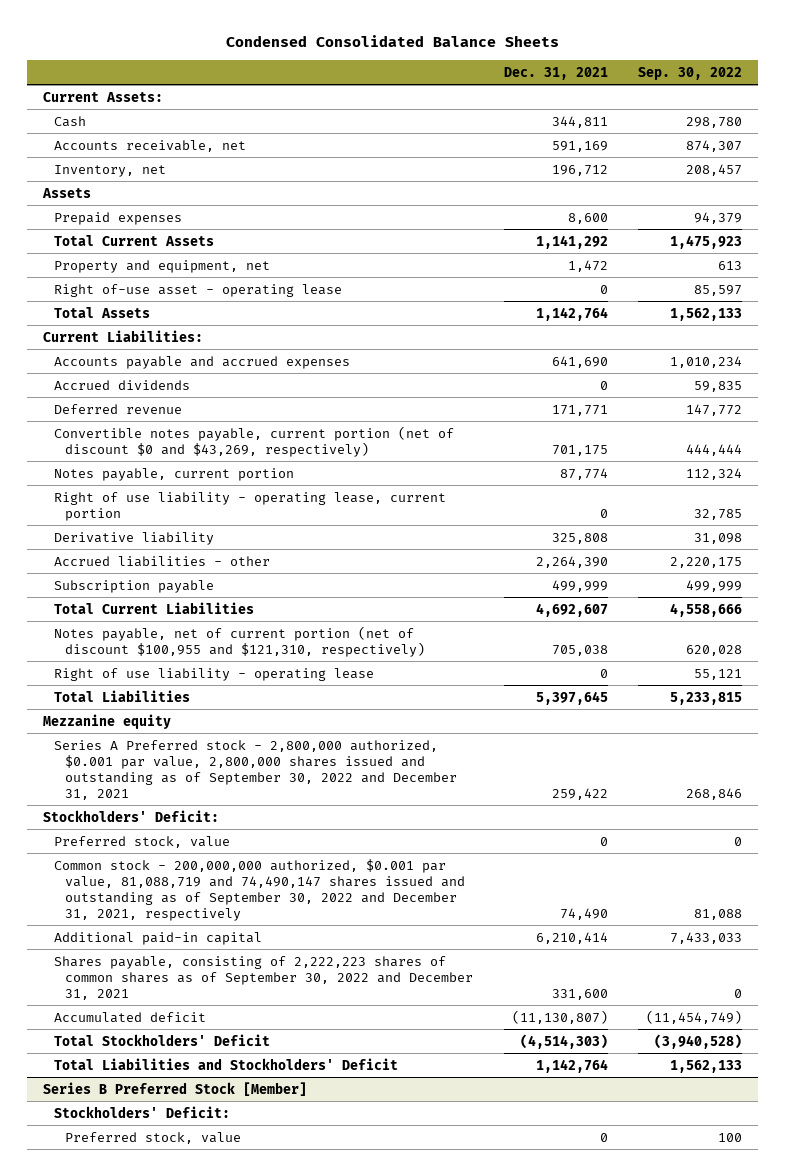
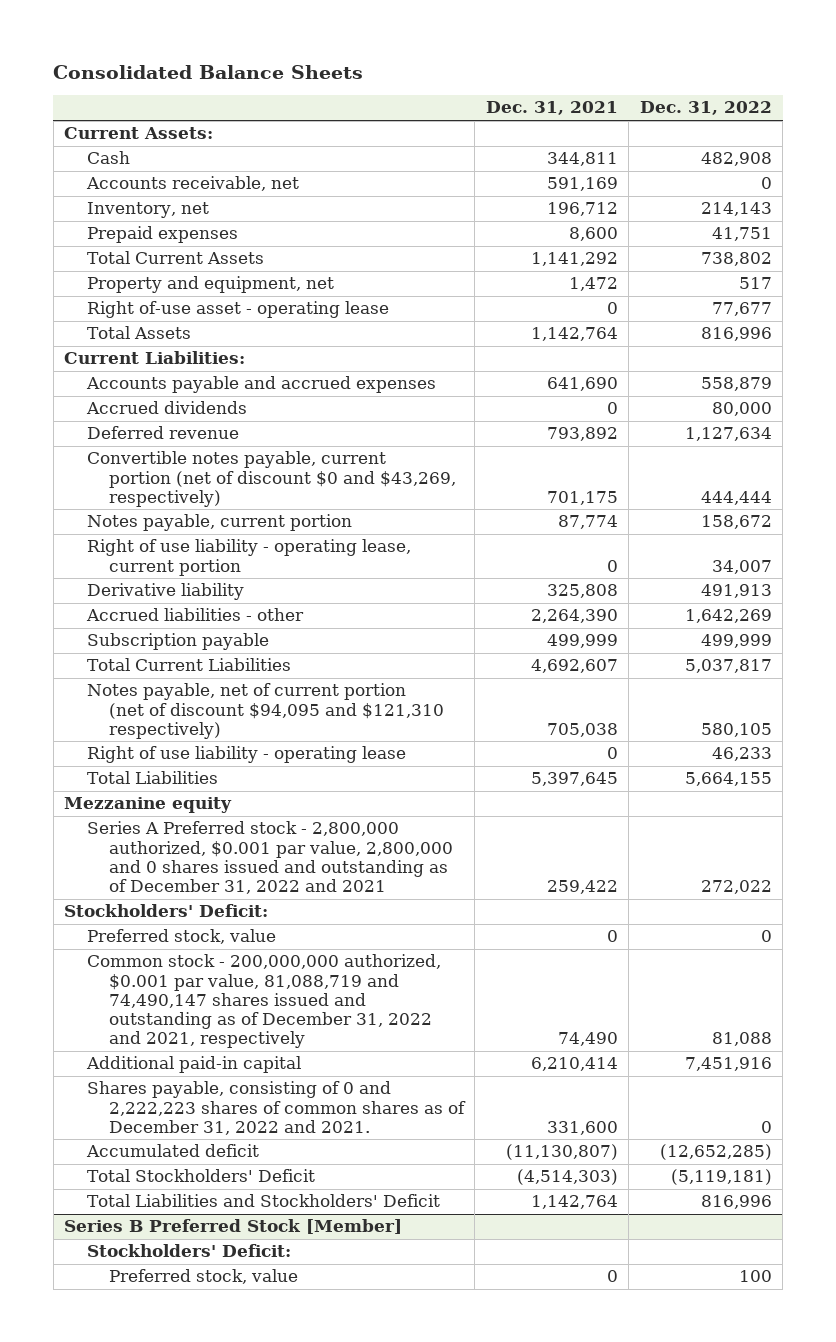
[225,35,559,48] Condensed Consolidated Balance Sheets -> [53,64,364,79] Consolidated Balance Sheets
[638,66,743,80] Sep. 30, 2022 -> none
none -> [639,101,772,116] Dec. 31, 2022
[41,187,91,198] Assets -> none
[551,404,608,416] 171,771 -> [546,427,618,442] 793,892
[54,625,426,657] Notes payable, net of current portion (net of discount $100,955 and $121,310, respectively) -> [86,683,444,739] Notes payable, net of current portion (net of discount $94,095 and $121,310 respectively)
[54,739,458,800] Series A Preferred stock - 2,800,000 authorized, $0.001 par value, 2,800,000 shares issued and outstanding as of September 30, 2022 and December 31, 2021 -> [86,821,453,895] Series A Preferred stock - 2,800,000 authorized, $0.001 par value, 2,800,000 and 0 shares issued and outstanding as of December 31, 2022 and 2021
[54,858,466,921] Common stock - 200,000,000 authorized, $0.001 par value, 81,088,719 and 74,490,147 shares issued and outstanding as of September 30, 2022 and December 31, 2021, respectively -> [86,954,441,1049] Common stock - 200,000,000 authorized, $0.001 par value, 81,088,719 and 74,490,147 shares issued and outstanding as of December 31, 2022 and 2021, respectively
[54,955,474,1000] Shares payable, consisting of 2,222,223 shares of common shares as of September 30, 2022 and December 31, 2021 -> [86,1081,466,1135] Shares payable, consisting of 0 and 2,222,223 shares of common shares as of December 31, 2022 and 2021.

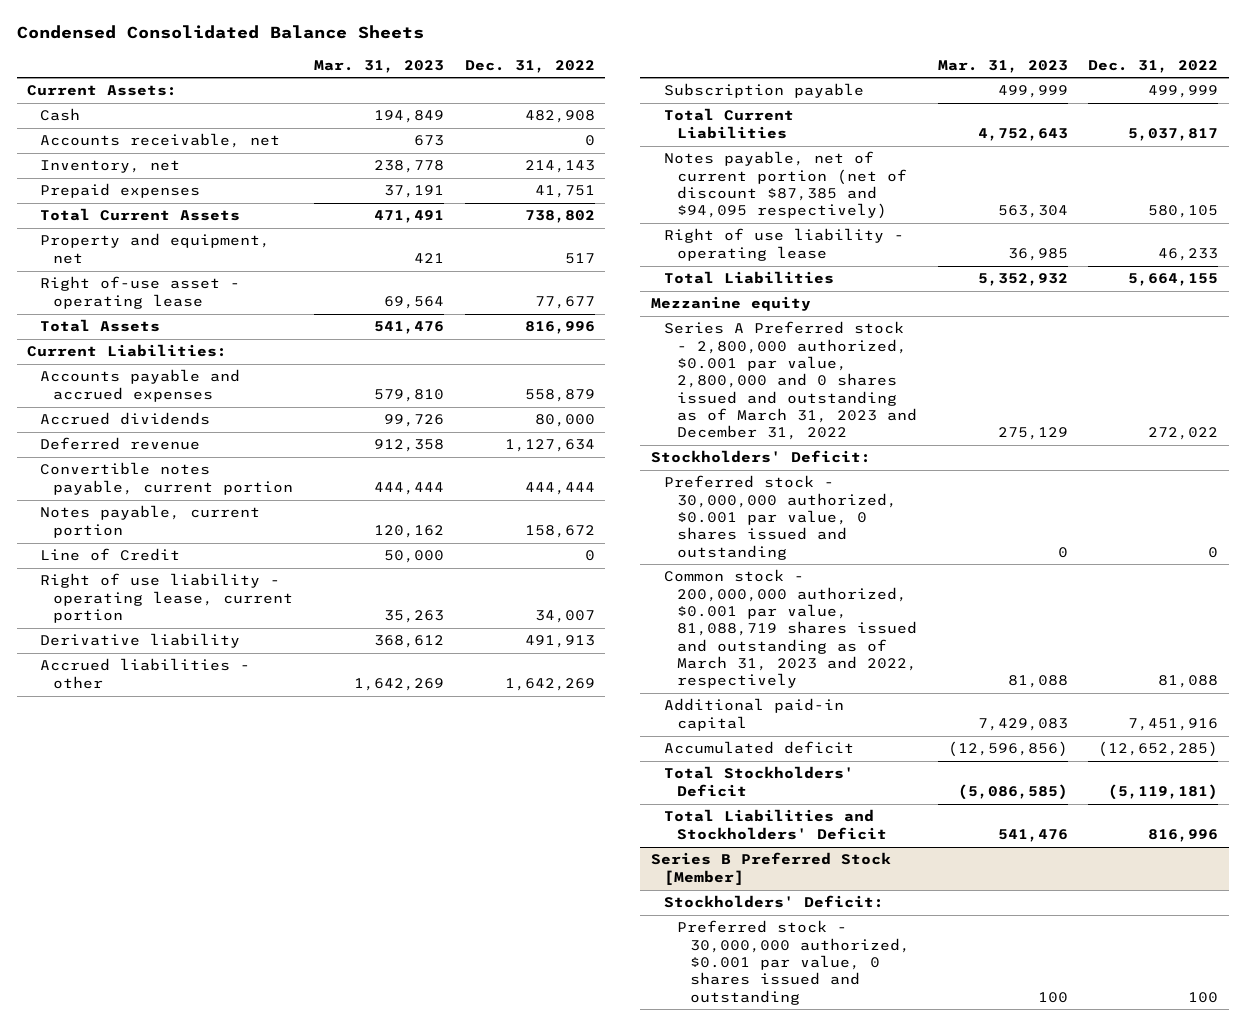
[53,64,364,79] Consolidated Balance Sheets -> [16,25,424,40] Condensed Consolidated Balance Sheets
[485,101,618,116] Dec. 31, 2021 -> none
none -> [314,59,445,73] Mar. 31, 2023
[86,451,456,507] Convertible notes payable, current portion (net of discount $0 and $43,269, respectively) -> [40,462,294,495] Convertible notes payable, current portion
none -> [40,548,181,562] Line of Credit
[86,683,444,739] Notes payable, net of current portion (net of discount $94,095 and $121,310 respectively) -> [663,151,907,220] Notes payable, net of current portion (net of discount $87,385 and $94,095 respectively)
[86,821,453,895] Series A Preferred stock - 2,800,000 authorized, $0.001 par value, 2,800,000 and 0 shares issued and outstanding as of December 31, 2022 and 2021 -> [663,321,917,441] Series A Preferred stock - 2,800,000 authorized, $0.001 par value, 2,800,000 and 0 shares issued and outstanding as of March 31, 2023 and December 31, 2022
[86,929,276,945] Preferred stock, value -> [663,475,897,560] Preferred stock - 30,000,000 authorized, $0.001 par value, 0 shares issued and outstanding
[86,954,441,1049] Common stock - 200,000,000 authorized, $0.001 par value, 81,088,719 and 74,490,147 shares issued and outstanding as of December 31, 2022 and 2021, respectively -> [663,569,917,689] Common stock - 200,000,000 authorized, $0.001 par value, 81,088,719 shares issued and outstanding as of March 31, 2023 and 2022, respectively
[86,1081,466,1135] Shares payable, consisting of 0 and 2,222,223 shares of common shares as of December 31, 2022 and 2021. -> none
[108,1269,298,1285] Preferred stock, value -> [676,920,910,1005] Preferred stock - 30,000,000 authorized, $0.001 par value, 0 shares issued and outstanding

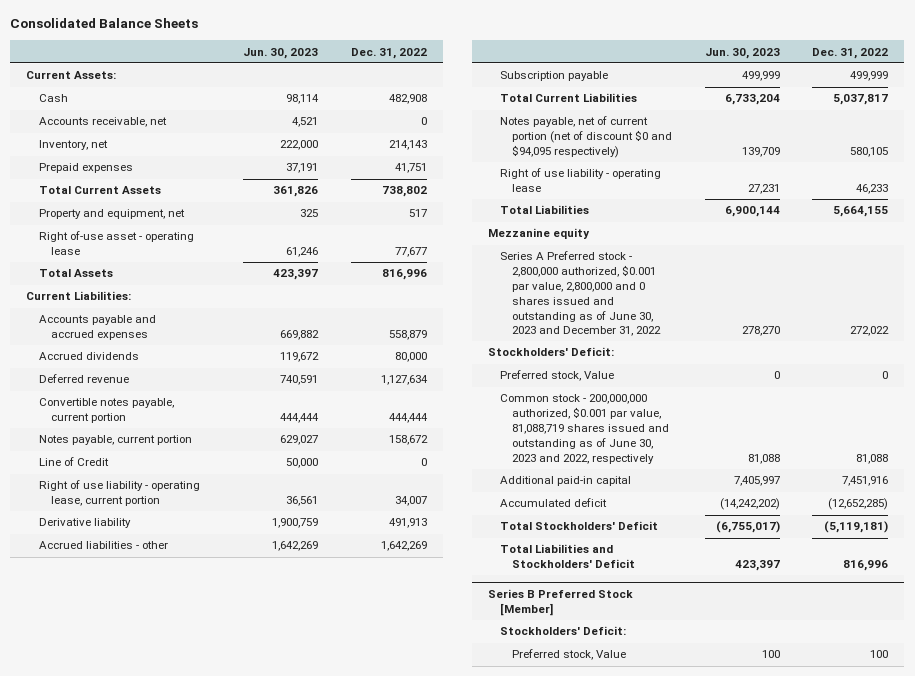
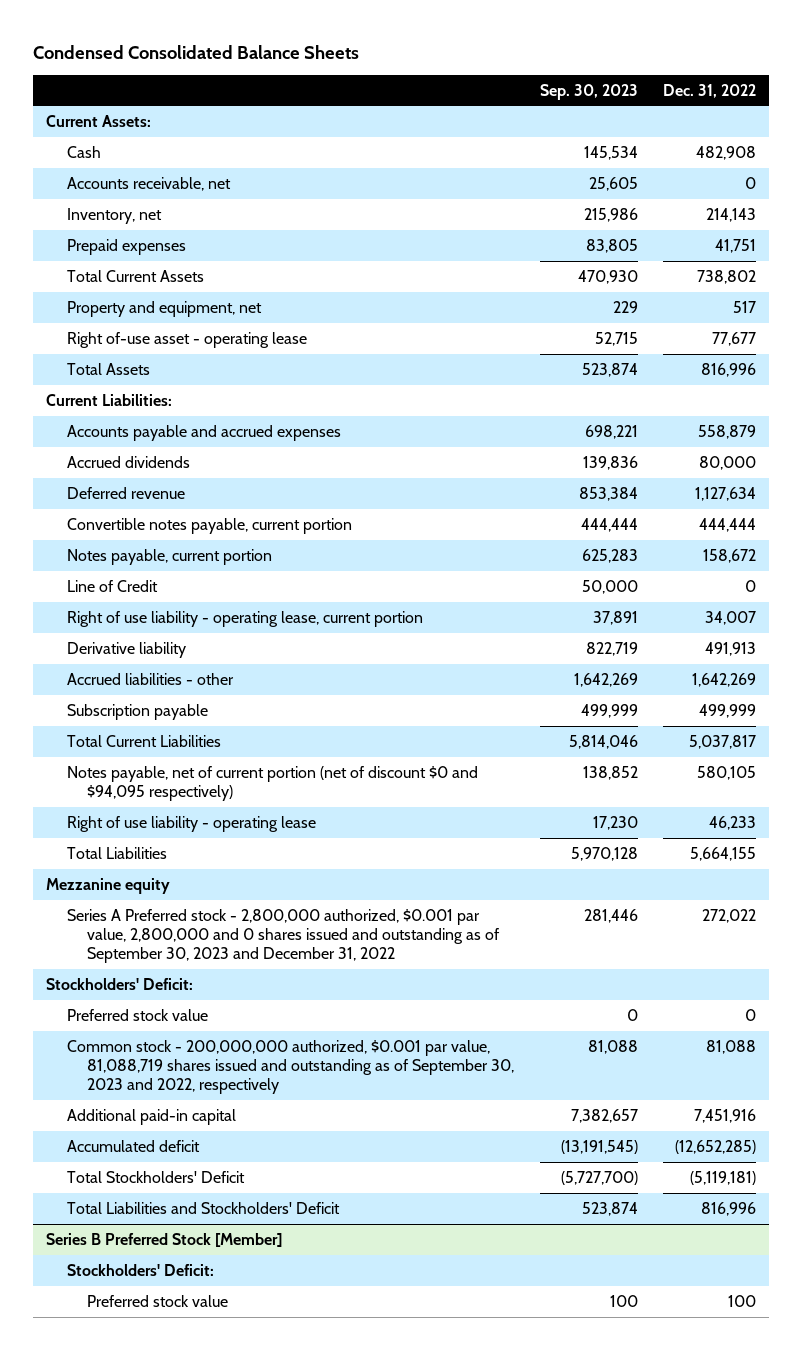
[10,18,199,29] Consolidated Balance Sheets -> [33,44,360,59] Condensed Consolidated Balance Sheets
[243,47,319,59] Jun. 30, 2023 -> none
none -> [539,83,638,100] Sep. 30, 2023
[500,251,662,337] Series A Preferred stock - 2,800,000 authorized, $0.001 par value, 2,800,000 and 0 shares issued and outstanding as of June 30, 2023 and December 31, 2022 -> [66,908,501,964] Series A Preferred stock - 2,800,000 authorized, $0.001 par value, 2,800,000 and 0 shares issued and outstanding as of September 30, 2023 and December 31, 2022
[500,370,615,382] Preferred stock, Value -> [66,1008,208,1021] Preferred stock value
[500,394,670,464] Common stock - 200,000,000 authorized, $0.001 par value, 81,088,719 shares issued and outstanding as of June 30, 2023 and 2022, respectively -> [66,1039,515,1095] Common stock - 200,000,000 authorized, $0.001 par value, 81,088,719 shares issued and outstanding as of September 30, 2023 and 2022, respectively
[512,649,627,661] Preferred stock, Value -> [87,1294,229,1307] Preferred stock value

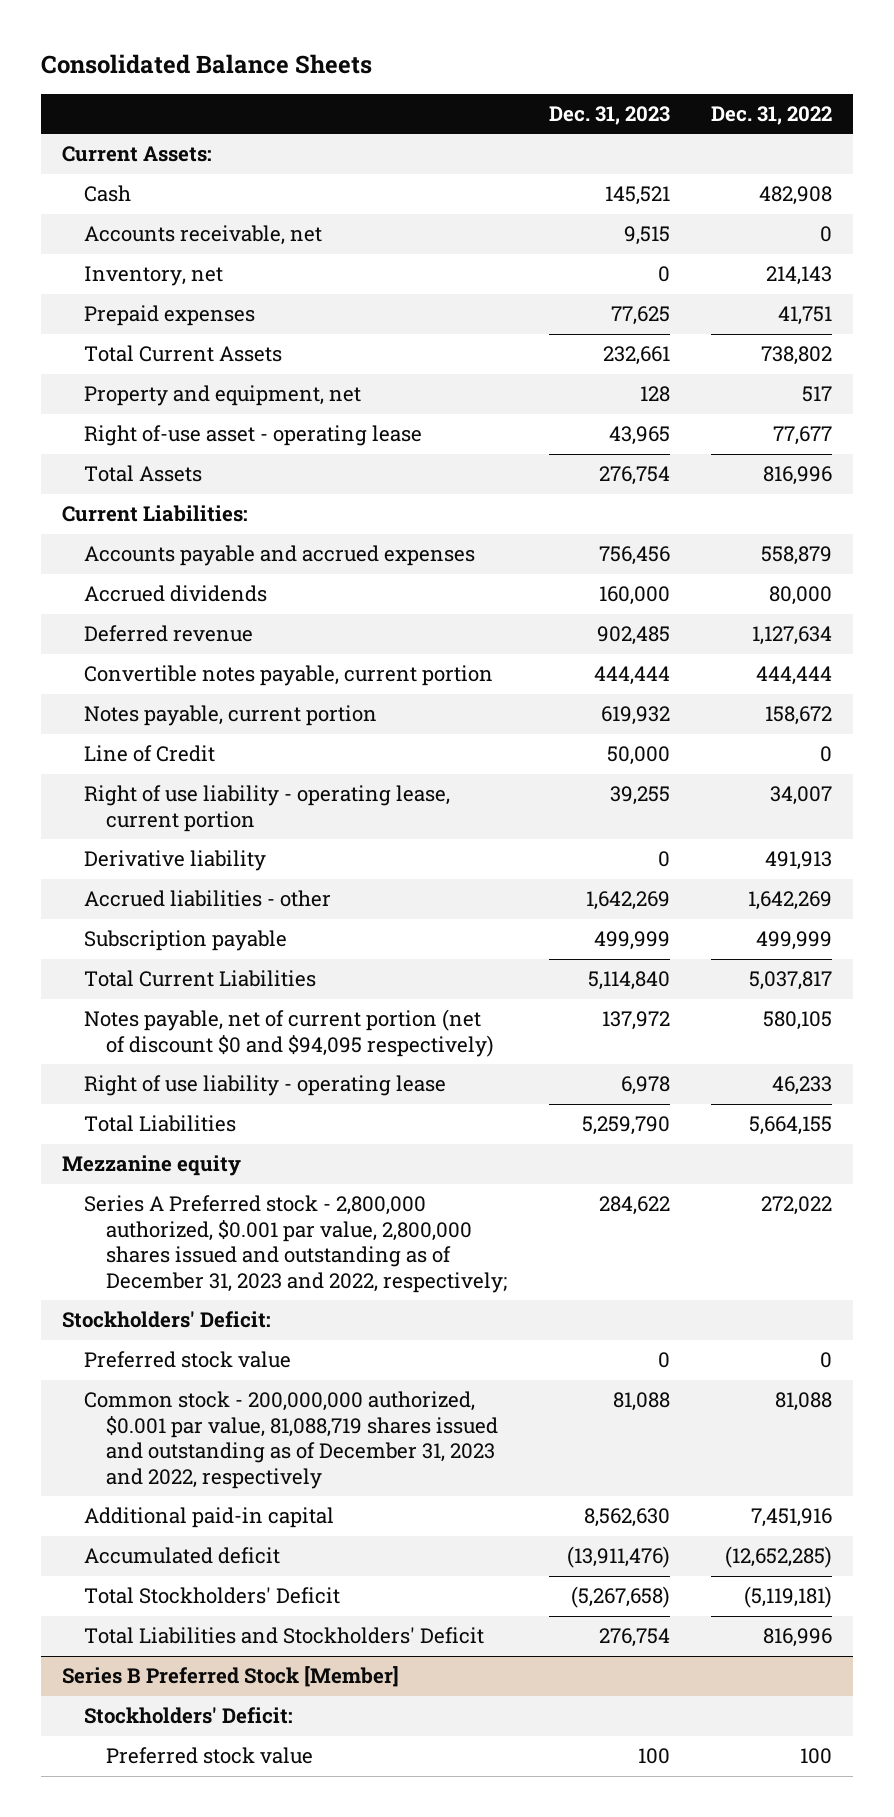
[33,44,360,59] Condensed Consolidated Balance Sheets -> [40,54,372,75] Consolidated Balance Sheets
[539,83,638,100] Sep. 30, 2023 -> none
none -> [548,106,670,126] Dec. 31, 2023
[66,908,501,964] Series A Preferred stock - 2,800,000 authorized, $0.001 par value, 2,800,000 and 0 shares issued and outstanding as of September 30, 2023 and December 31, 2022 -> [83,1195,508,1293] Series A Preferred stock - 2,800,000 authorized, $0.001 par value, 2,800,000 shares issued and outstanding as of December 31, 2023 and 2022, respectively;
[66,1039,515,1095] Common stock - 200,000,000 authorized, $0.001 par value, 81,088,719 shares issued and outstanding as of September 30, 2023 and 2022, respectively -> [83,1391,499,1489] Common stock - 200,000,000 authorized, $0.001 par value, 81,088,719 shares issued and outstanding as of December 31, 2023 and 2022, respectively

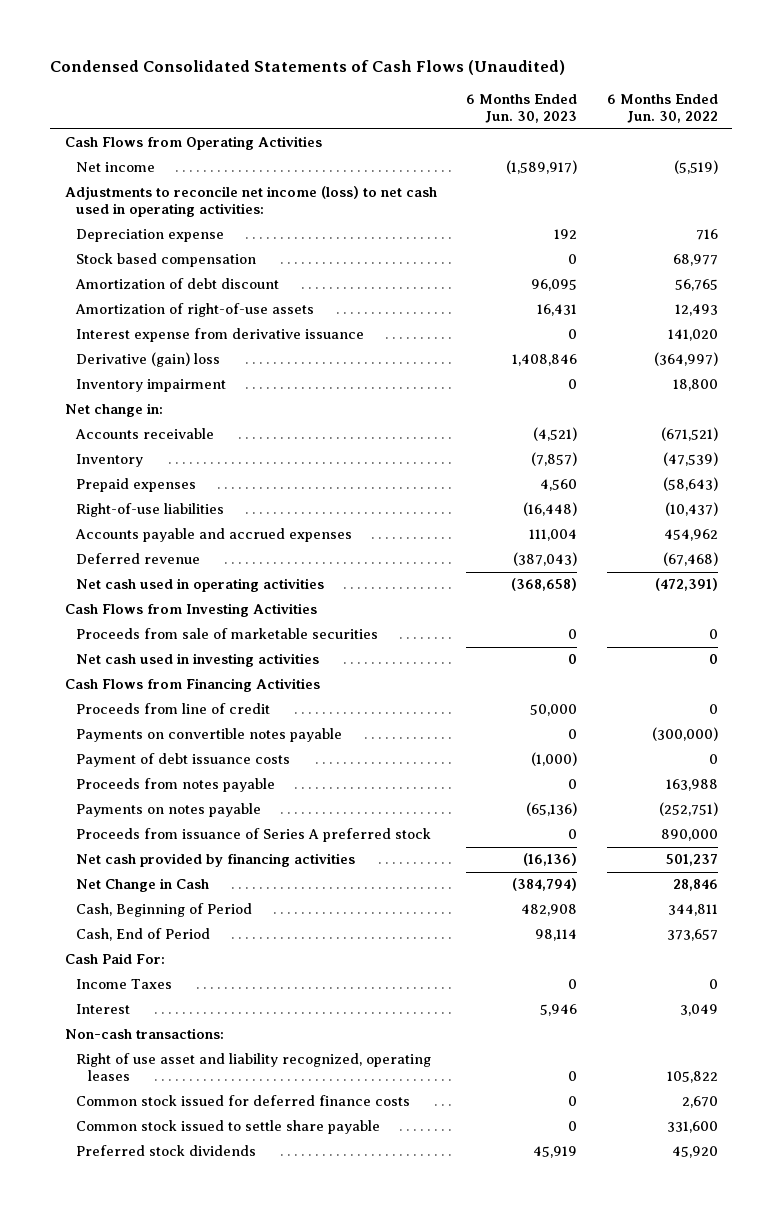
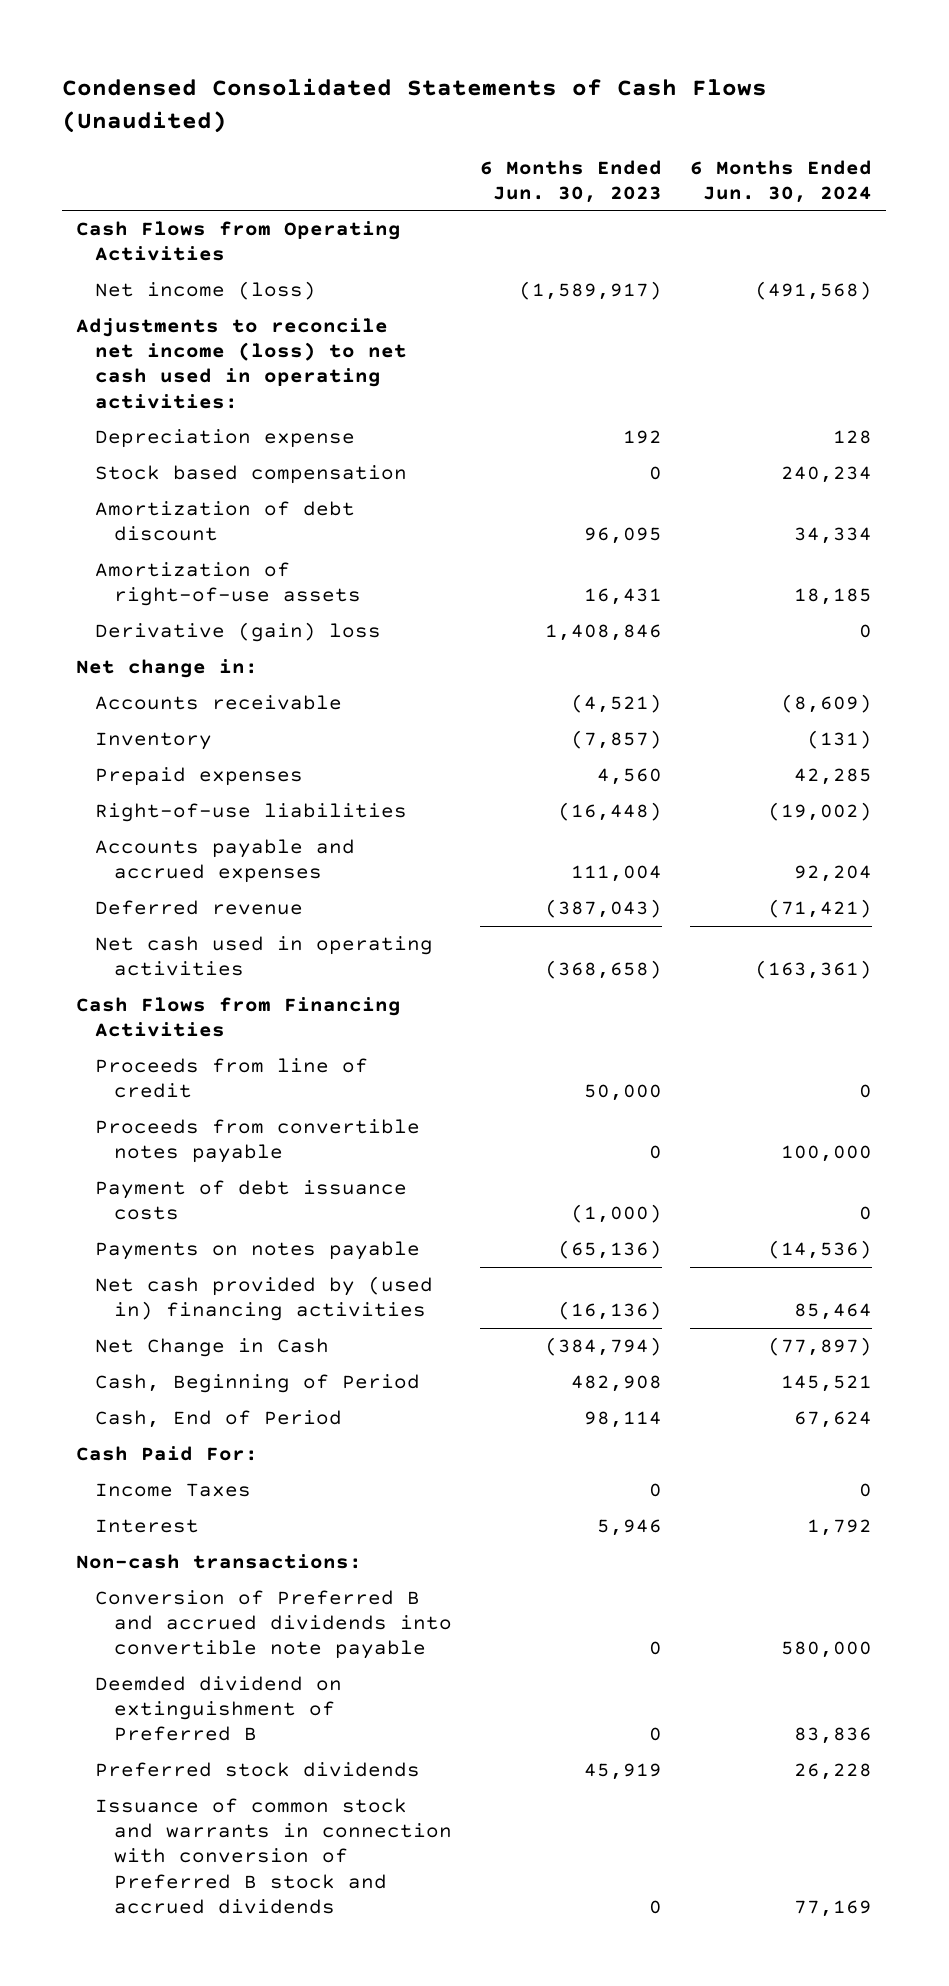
[606,94,718,124] 6 Months Ended Jun. 30, 2022 -> none
none -> [690,159,873,203] 6 Months Ended Jun. 30, 2024
[76,162,156,173] Net income -> [95,281,317,301] Net income (loss)
[76,328,365,343] Interest expense from derivative issuance -> none
[76,379,227,393] Inventory impairment -> none
[64,603,317,618] Cash Flows from Investing Activities -> none
[76,628,379,640] Proceeds from sale of marketable securities -> none
[76,653,320,668] Net cash used in investing activities -> none
[76,728,343,743] Payments on convertible notes payable -> none
none -> [95,1119,421,1164] Proceeds from convertible notes payable
[76,778,276,793] Proceeds from notes payable -> none
[76,828,432,843] Proceeds from issuance of Series A preferred stock -> none
[76,853,356,868] Net cash provided by financing activities -> [95,1276,434,1322] Net cash provided by (used in) financing activities
[76,1053,432,1082] Right of use asset and liability recognized, operating leases -> none
[76,1095,411,1107] Common stock issued for deferred finance costs -> none
[76,1120,381,1135] Common stock issued to settle share payable -> none
none -> [95,1590,453,1660] Conversion of Preferred B and accrued dividends into convertible note payable
none -> [95,1676,343,1742] Deemded dividend on extinguishment of Preferred B
none -> [95,1798,453,1914] Issuance of common stock and warrants in connection with conversion of Preferred B stock and accrued dividends

